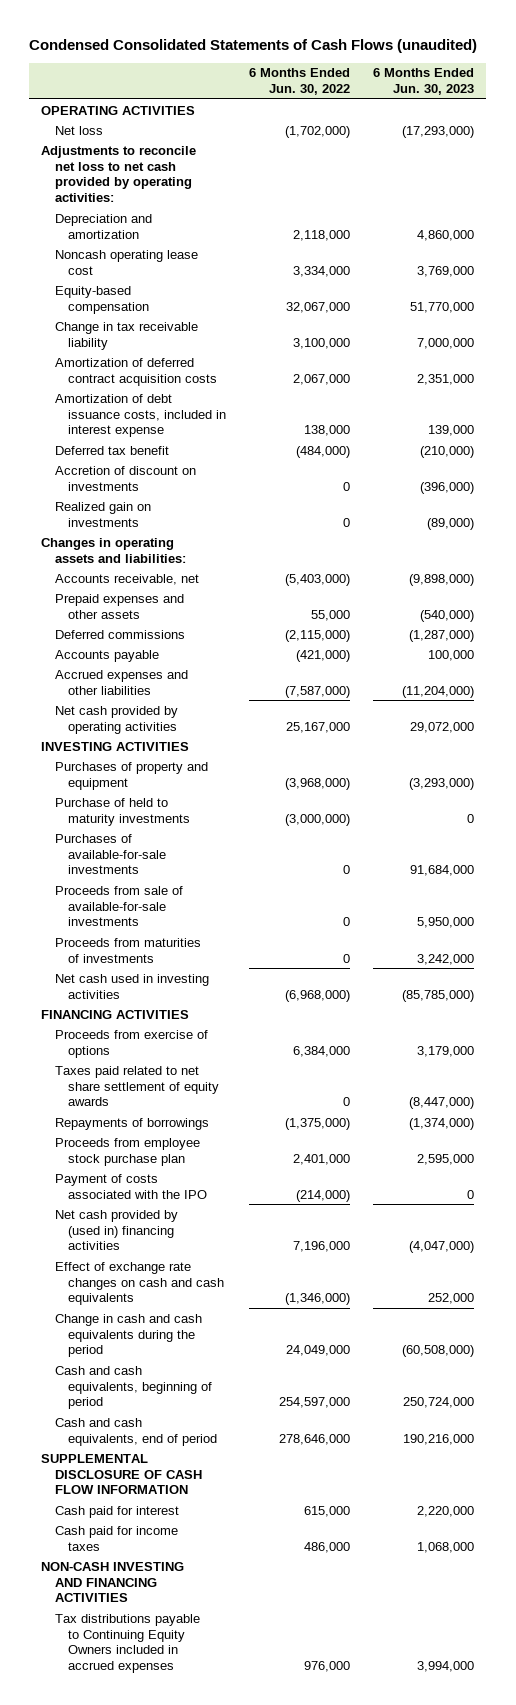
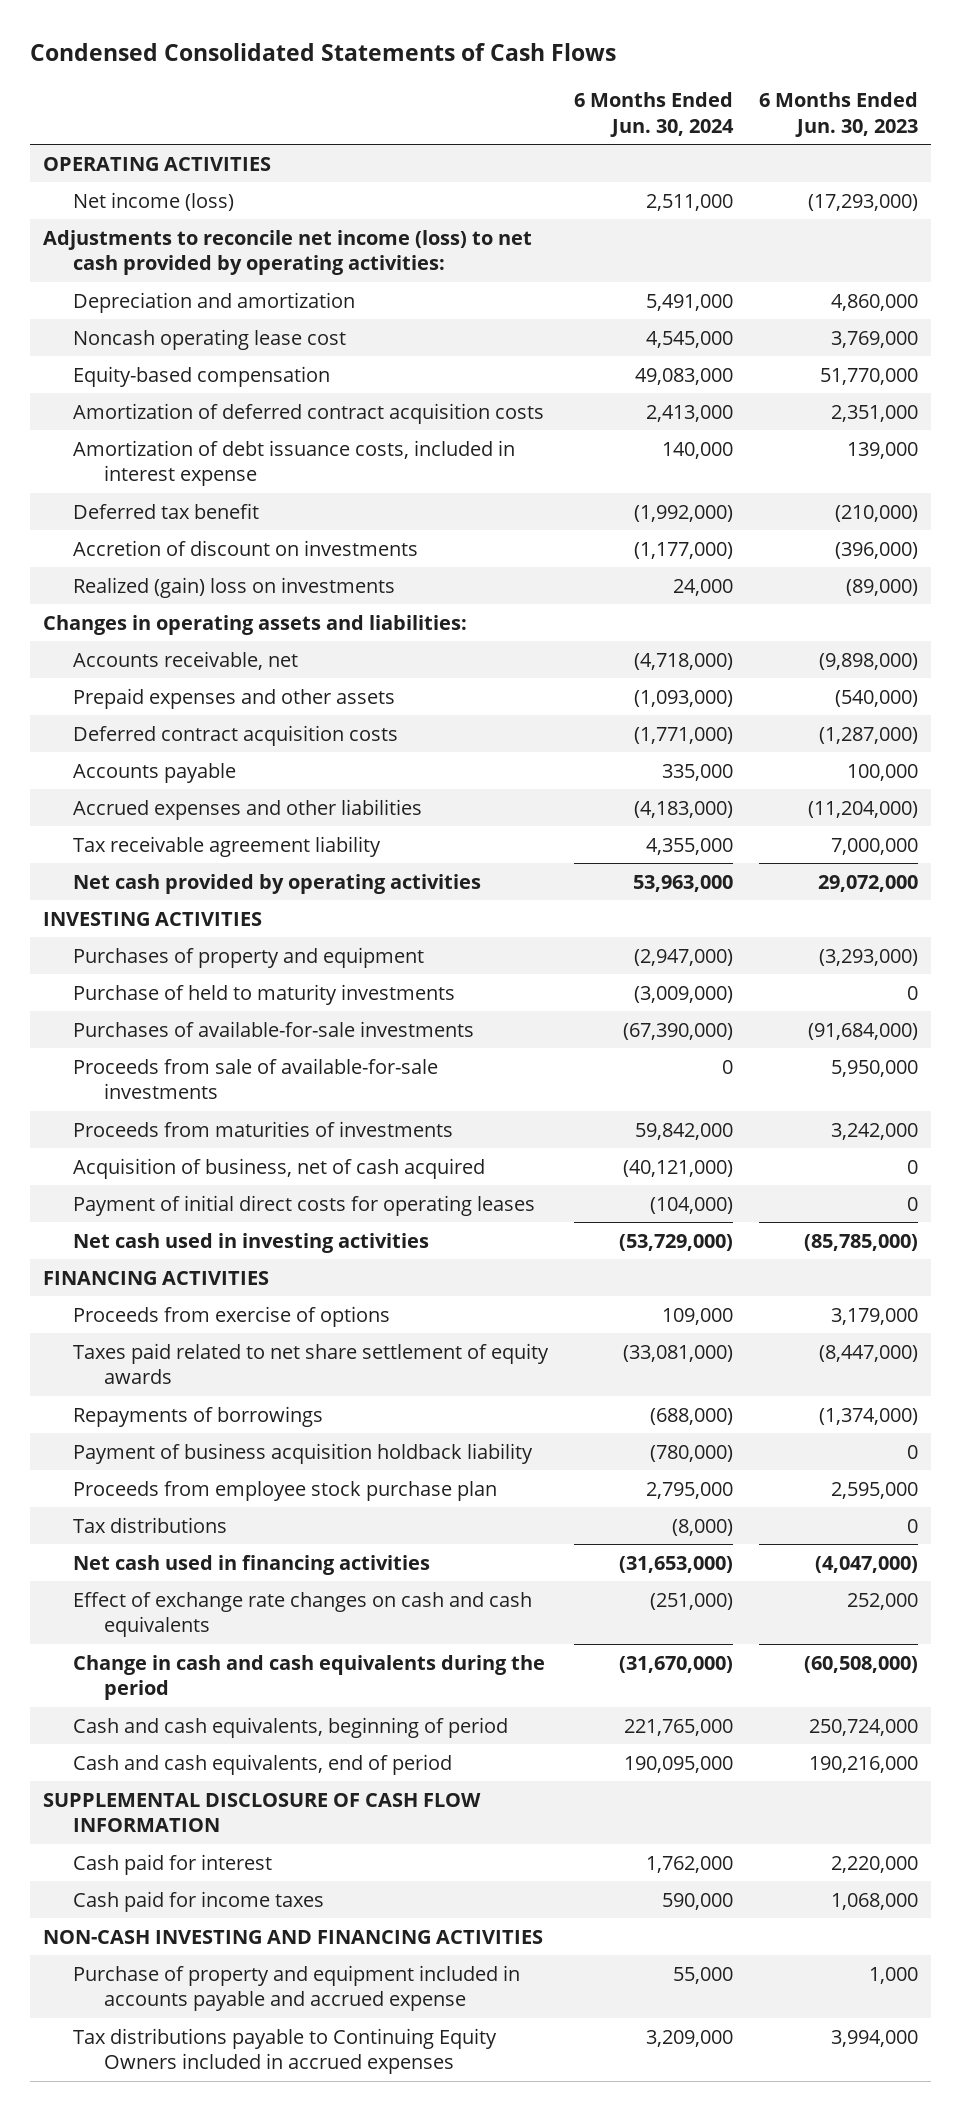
[29,38,478,53] Condensed Consolidated Statements of Cash Flows (unaudited) -> [30,43,617,62] Condensed Consolidated Statements of Cash Flows
[249,68,351,96] 6 Months Ended Jun. 30, 2022 -> none
none -> [574,92,735,137] 6 Months Ended Jun. 30, 2024
[54,125,103,135] Net loss -> [73,191,235,211] Net income (loss)
[41,145,197,203] Adjustments to reconcile net loss to net cash provided by operating activities: -> [43,229,533,276] Adjustments to reconcile net income (loss) to net cash provided by operating activities:
[54,321,198,350] Change in tax receivable liability -> none
[54,501,151,527] Realized gain on investments -> [73,576,396,598] Realized (gain) loss on investments
[54,629,185,639] Deferred commissions -> [73,724,399,746] Deferred contract acquisition costs
none -> [73,835,382,857] Tax receivable agreement liability
[410,865,475,877] 91,684,000 -> [808,1022,919,1040] (91,684,000)
none -> [73,1157,486,1179] Acquisition of business, net of cash acquired
none -> [73,1194,536,1216] Payment of initial direct costs for operating leases
none -> [73,1442,534,1464] Payment of business acquisition holdback liability
[54,1173,208,1199] Payment of costs associated with the IPO -> none
none -> [73,1516,228,1533] Tax distributions
[54,1209,178,1251] Net cash provided by (used in) financing activities -> [73,1554,431,1575] Net cash used in financing activities
none -> [73,1964,521,2012] Purchase of property and equipment included in accounts payable and accrued expense

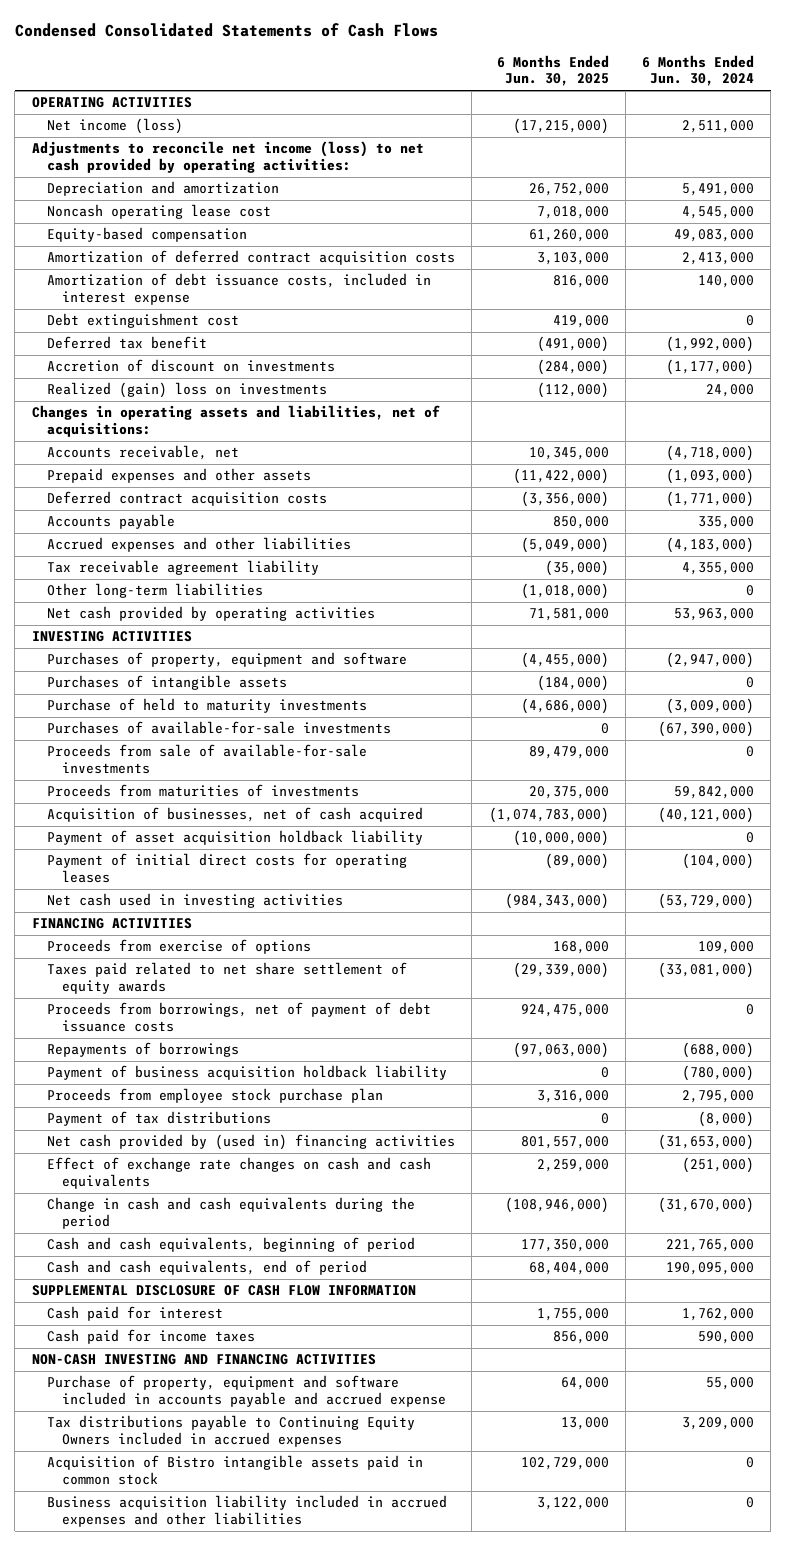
[759,92,919,137] 6 Months Ended Jun. 30, 2023 -> none
none -> [496,54,609,87] 6 Months Ended Jun. 30, 2025
none -> [46,313,239,329] Debt extinguishment cost
[43,614,468,635] Changes in operating assets and liabilities: -> [31,405,440,438] Changes in operating assets and liabilities, net of acquisitions:
none -> [46,583,263,599] Other long-term liabilities
[73,946,425,968] Purchases of property and equipment -> [46,652,407,668] Purchases of property, equipment and software
none -> [46,675,287,691] Purchases of intangible assets
[73,1157,486,1179] Acquisition of business, net of cash acquired -> [46,807,423,823] Acquisition of businesses, net of cash acquired
none -> [46,830,423,846] Payment of asset acquisition holdback liability
none -> [46,1002,431,1033] Proceeds from borrowings, net of payment of debt issuance costs
[73,1516,228,1533] Tax distributions -> [46,1111,271,1127] Payment of tax distributions
[73,1554,431,1575] Net cash used in financing activities -> [46,1134,455,1151] Net cash provided by (used in) financing activities
[73,1964,521,2012] Purchase of property and equipment included in accounts payable and accrued expense -> [46,1375,447,1408] Purchase of property, equipment and software included in accounts payable and accrued expense
none -> [46,1455,423,1486] Acquisition of Bistro intangible assets paid in common stock
none -> [46,1495,447,1528] Business acquisition liability included in accrued expenses and other liabilities

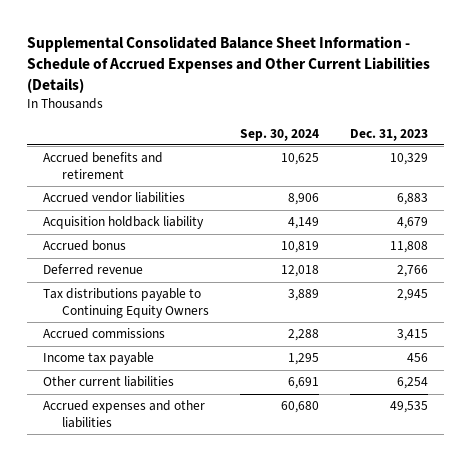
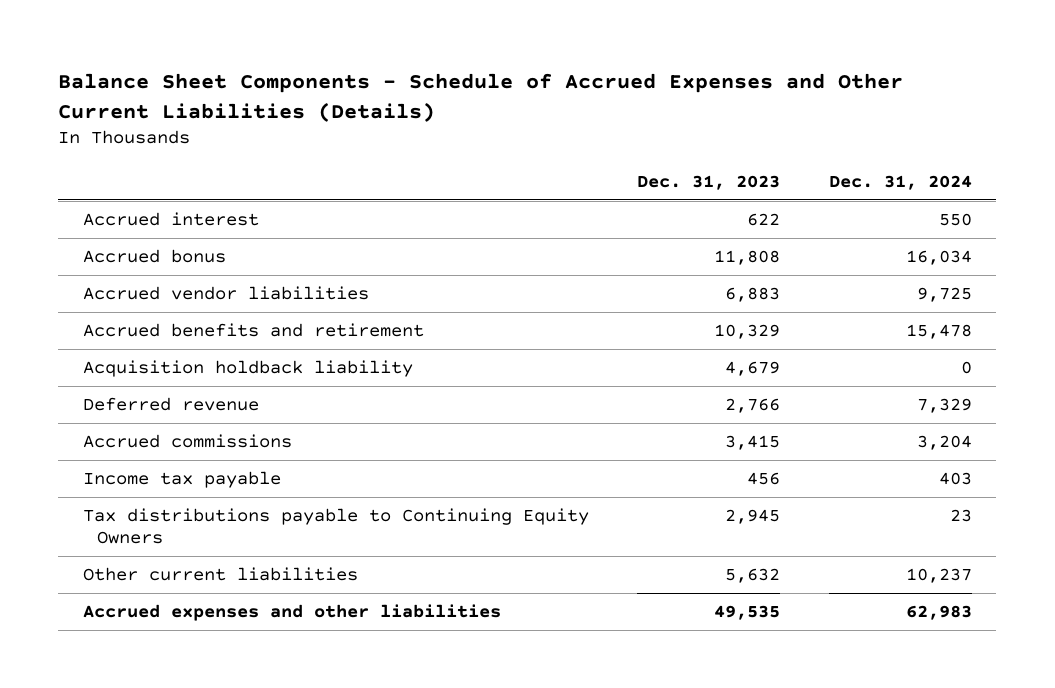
[26,35,430,93] Supplemental Consolidated Balance Sheet Information - Schedule of Accrued Expenses and Other Current Liabilities (Details) -> [58,73,904,122] Balance Sheet Components - Schedule of Accrued Expenses and Other Current Liabilities (Details)
[239,128,319,141] Sep. 30, 2024 -> none
none -> [828,174,972,190] Dec. 31, 2024
none -> [82,212,259,227] Accrued interest
[42,240,126,252] Accrued bonus -> [82,249,226,264] Accrued bonus
[42,152,163,180] Accrued benefits and retirement -> [82,323,424,338] Accrued benefits and retirement
[42,288,209,319] Tax distributions payable to Continuing Equity Owners -> [82,508,589,545] Tax distributions payable to Continuing Equity Owners
[397,377,429,390] 6,254 -> [725,568,781,584] 5,632

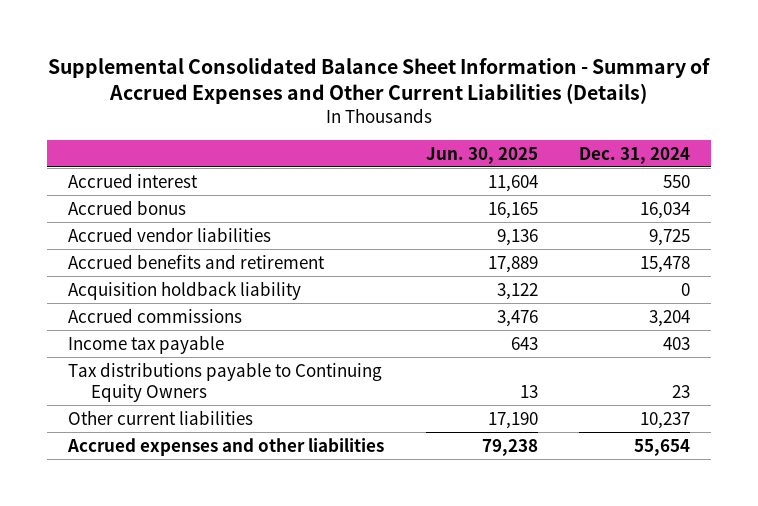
[58,73,904,122] Balance Sheet Components - Schedule of Accrued Expenses and Other Current Liabilities (Details) -> [48,57,711,105] Supplemental Consolidated Balance Sheet Information - Summary of Accrued Expenses and Other Current Liabilities (Details)
[637,174,781,190] Dec. 31, 2023 -> none
none -> [425,146,538,164] Jun. 30, 2025
[82,397,259,412] Deferred revenue -> none
[905,605,972,621] 62,983 -> [634,438,691,456] 55,654

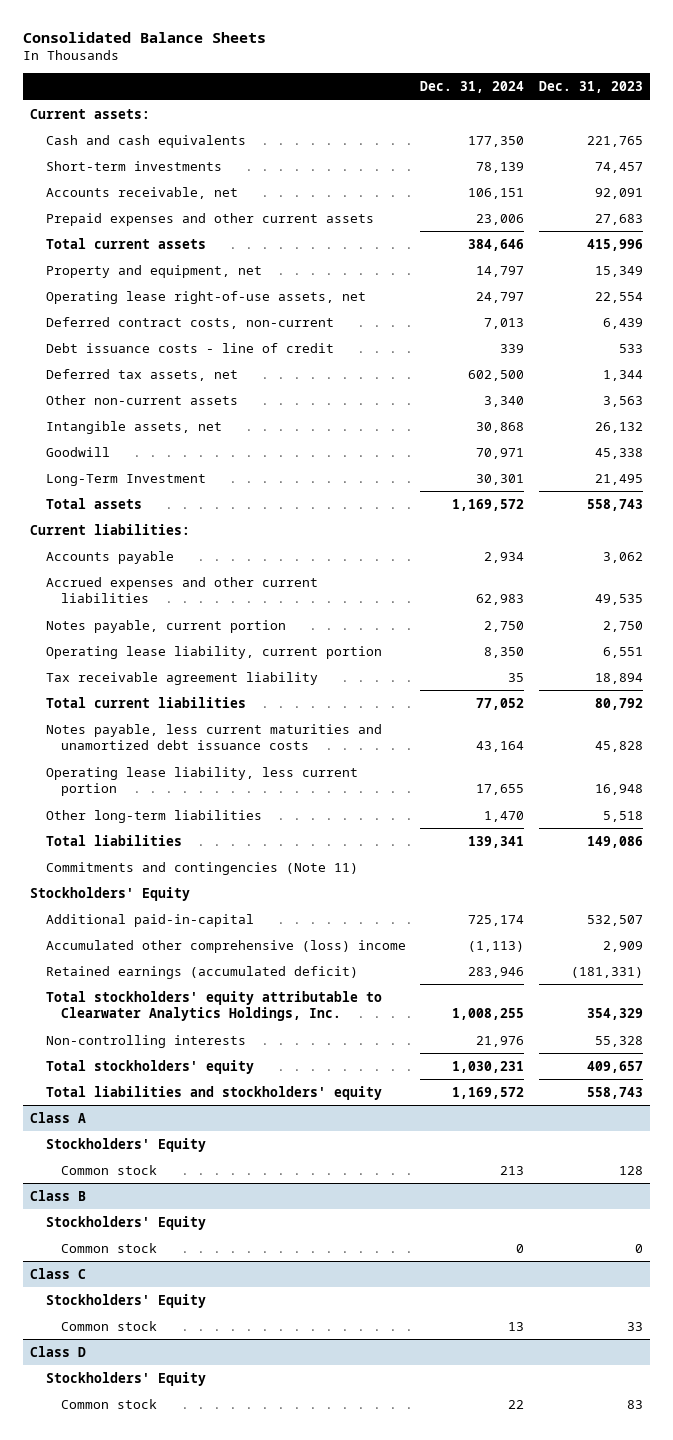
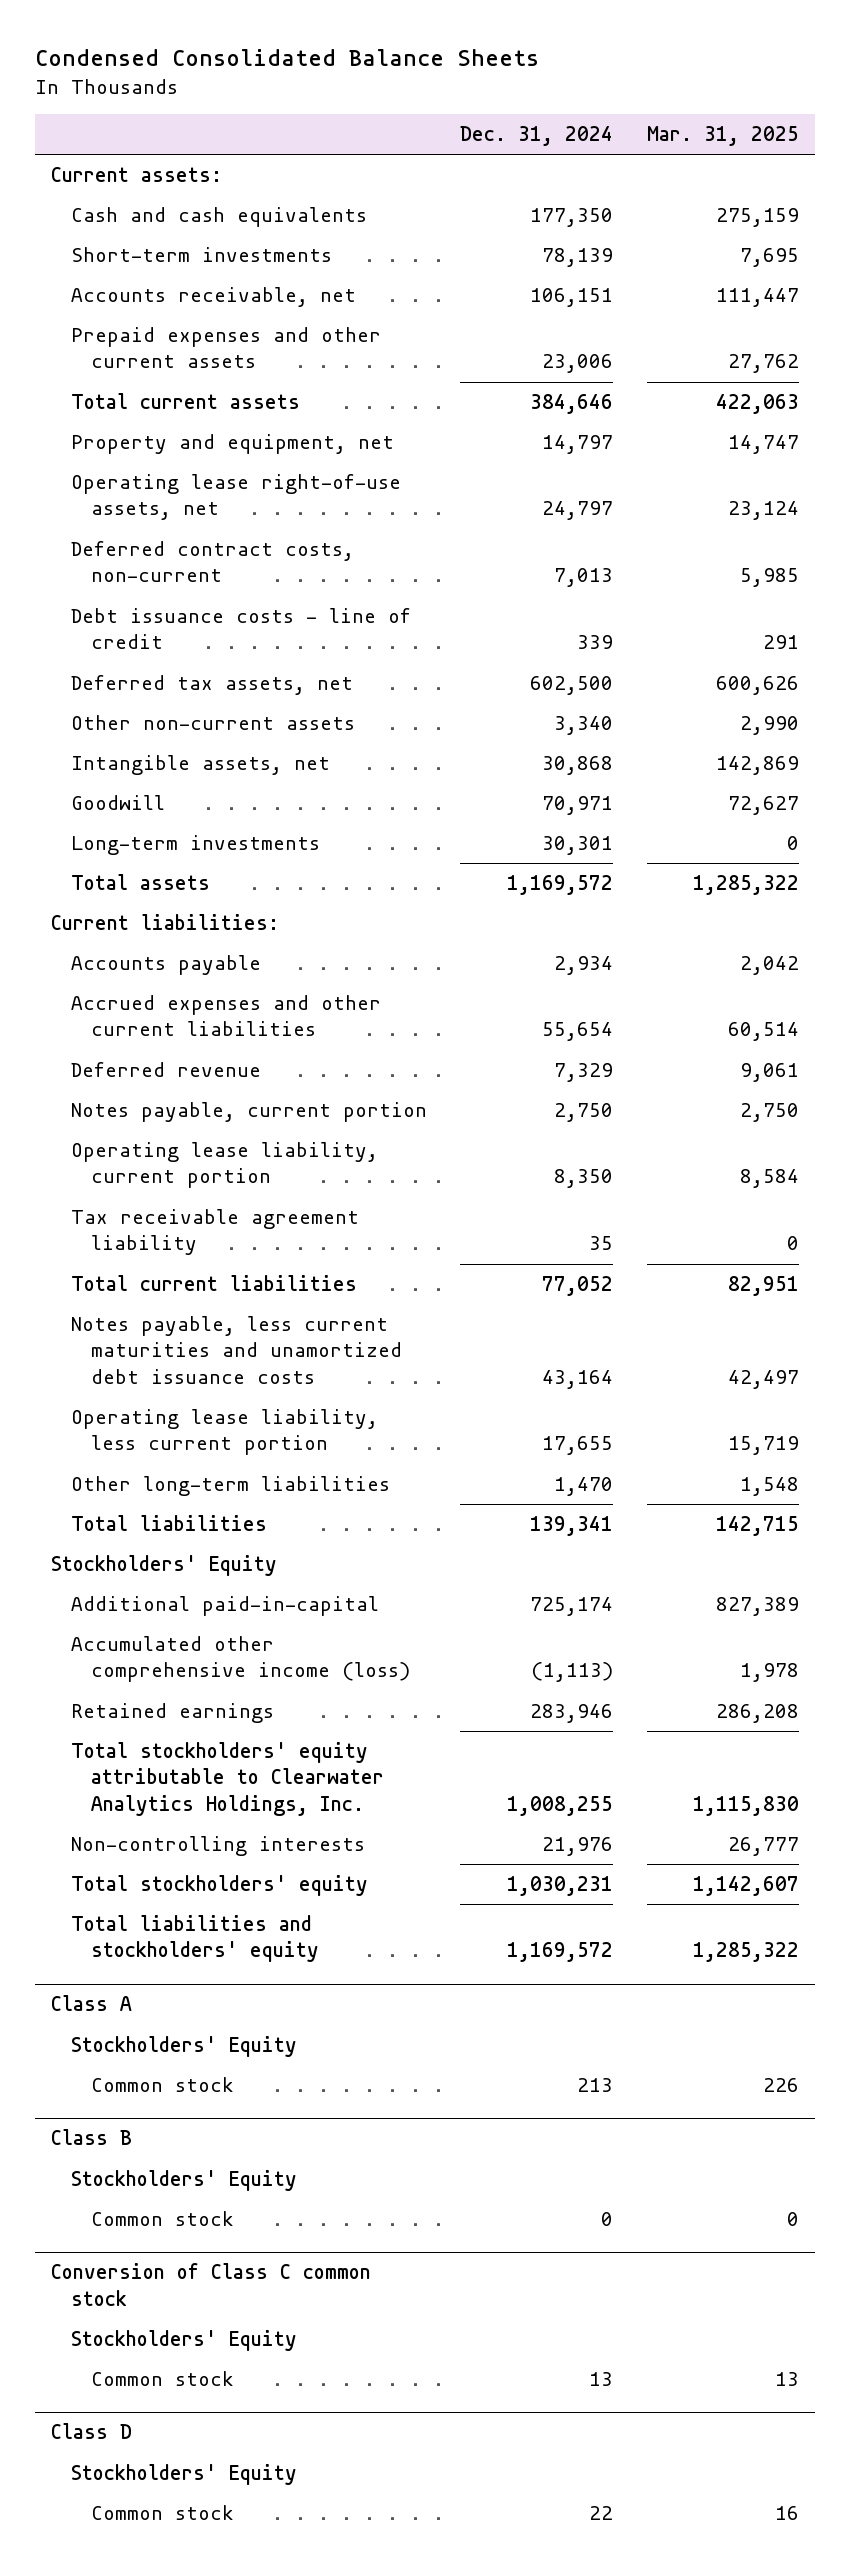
[22,32,266,44] Consolidated Balance Sheets -> [34,49,539,67] Condensed Consolidated Balance Sheets
[539,81,644,94] Dec. 31, 2023 -> none
none -> [646,126,799,147] Mar. 31, 2025
[45,473,206,486] Long-Term Investment -> [71,835,321,856] Long-term investments
[476,594,525,606] 62,983 -> [542,1022,614,1042] 55,654
none -> [71,1062,262,1078] Deferred revenue
[45,861,358,875] Commitments and contingencies (Note 11) -> none
[45,939,406,953] Accumulated other comprehensive (loss) income -> [71,1636,411,1683] Accumulated other comprehensive income (loss)
[45,965,358,979] Retained earnings (accumulated deficit) -> [71,1703,275,1724] Retained earnings
[30,1267,87,1279] Class C -> [51,2263,372,2306] Conversion of Class C common stock

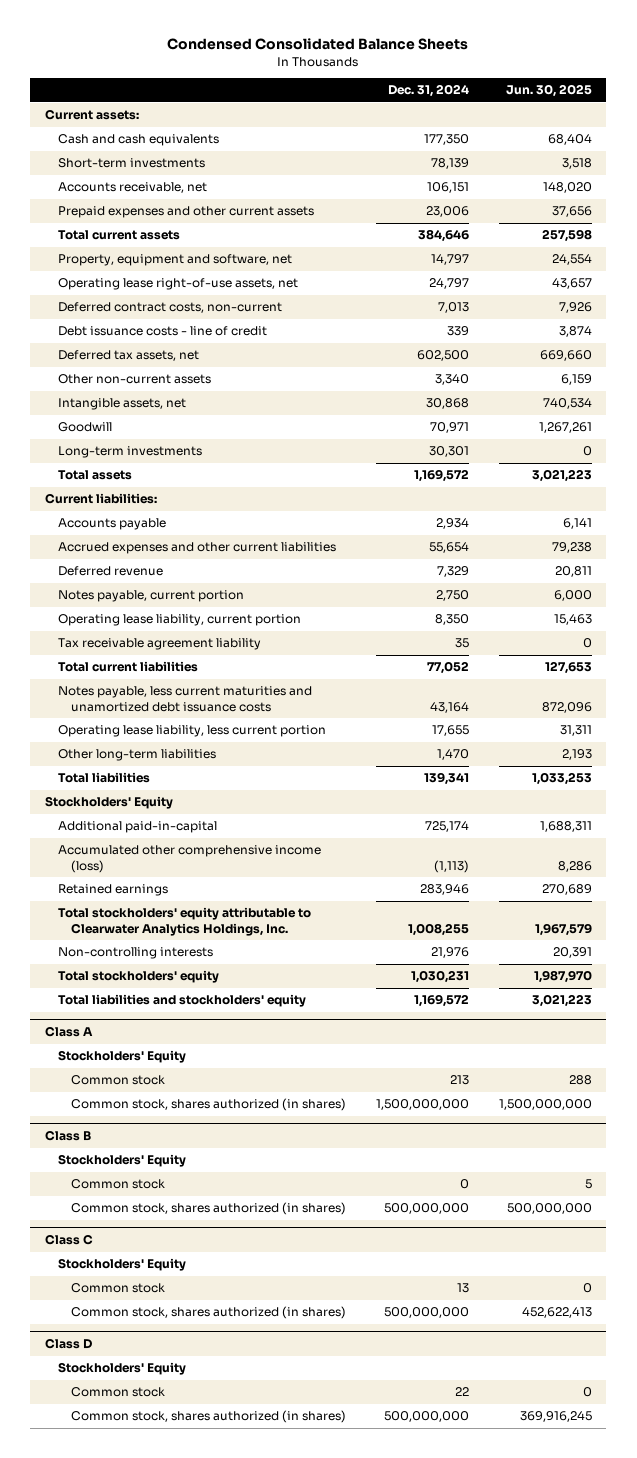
[646,126,799,147] Mar. 31, 2025 -> none
none -> [505,84,592,98] Jun. 30, 2025
[71,434,395,455] Property and equipment, net -> [58,254,293,267] Property, equipment and software, net
none -> [71,1098,347,1112] Common stock, shares authorized (in shares)
none -> [71,1202,347,1216] Common stock, shares authorized (in shares)
[51,2263,372,2306] Conversion of Class C common stock -> [45,1234,94,1246] Class C
none -> [71,1306,347,1320] Common stock, shares authorized (in shares)
none -> [71,1410,347,1424] Common stock, shares authorized (in shares)

